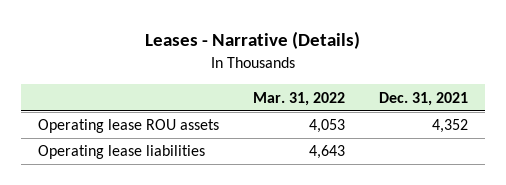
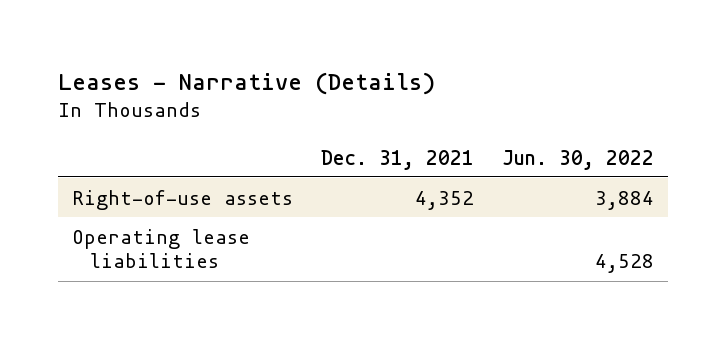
[253,91,346,106] Mar. 31, 2022 -> none
none -> [501,149,654,170] Jun. 30, 2022
[38,119,220,134] Operating lease ROU assets -> [71,189,293,210] Right-of-use assets

